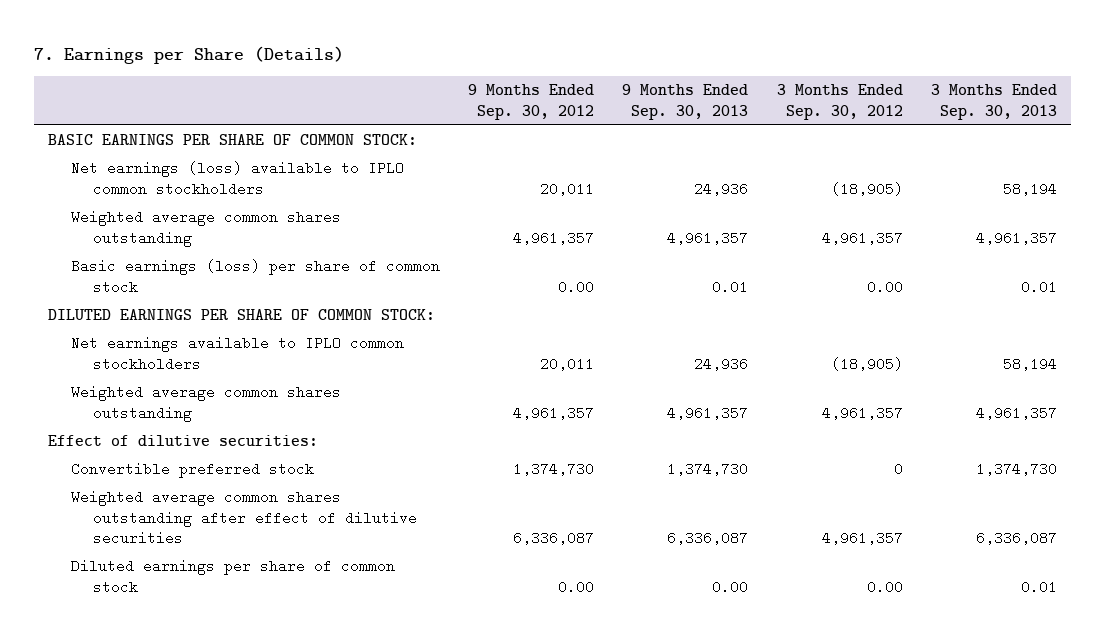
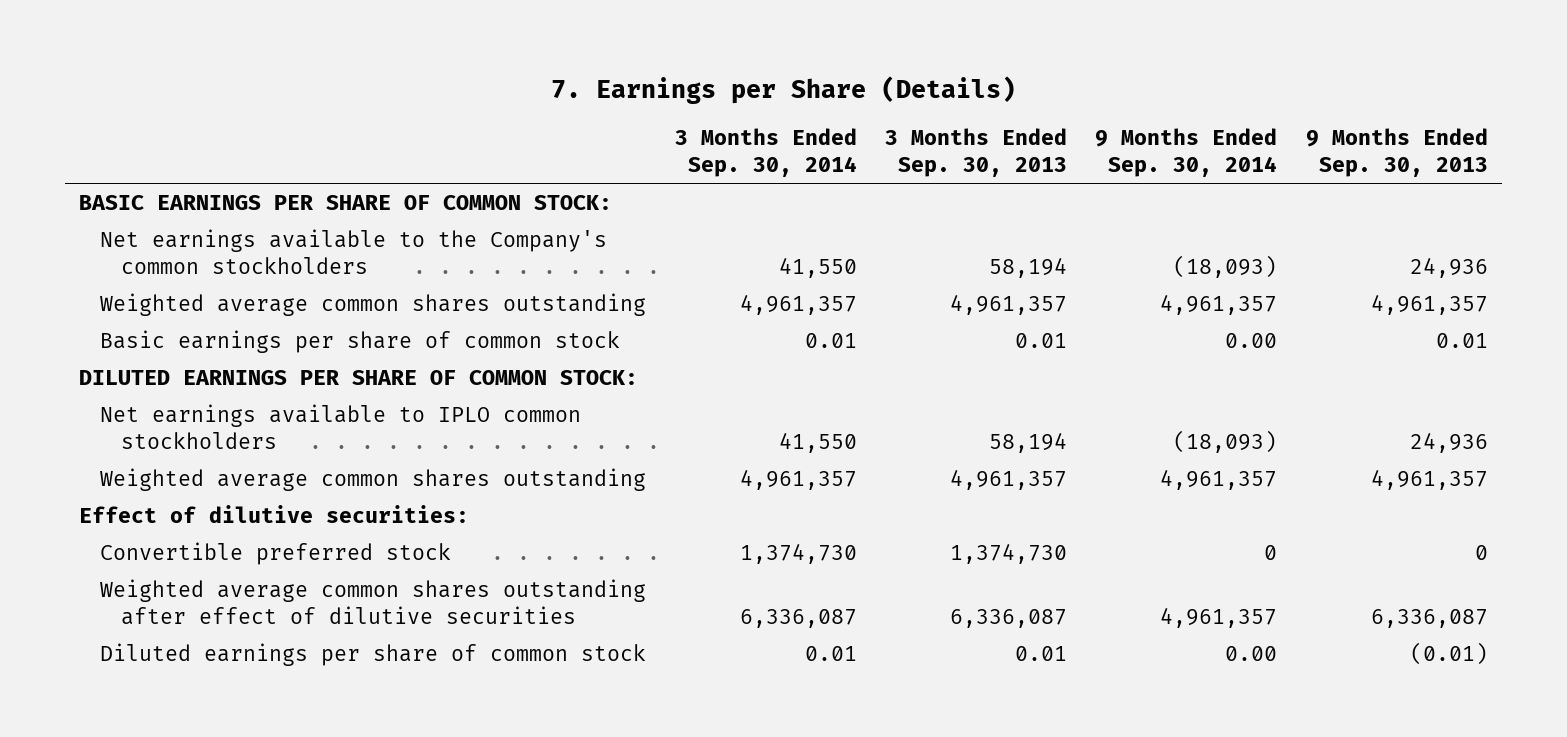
[468,84,595,120] 9 Months Ended Sep. 30, 2012 -> none
[776,84,903,120] 3 Months Ended Sep. 30, 2012 -> none
none -> [674,127,857,177] 3 Months Ended Sep. 30, 2014
none -> [1095,127,1278,177] 9 Months Ended Sep. 30, 2014
[70,161,404,196] Net earnings (loss) available to IPLO common stockholders -> [100,229,608,275] Net earnings available to the Company's common stockholders
[70,259,440,294] Basic earnings (loss) per share of common stock -> [100,330,621,354] Basic earnings per share of common stock
[667,462,749,477] 1,374,730 -> [1474,545,1488,561] 0
[712,579,749,594] 0.00 -> [1409,642,1488,666] (0.01)

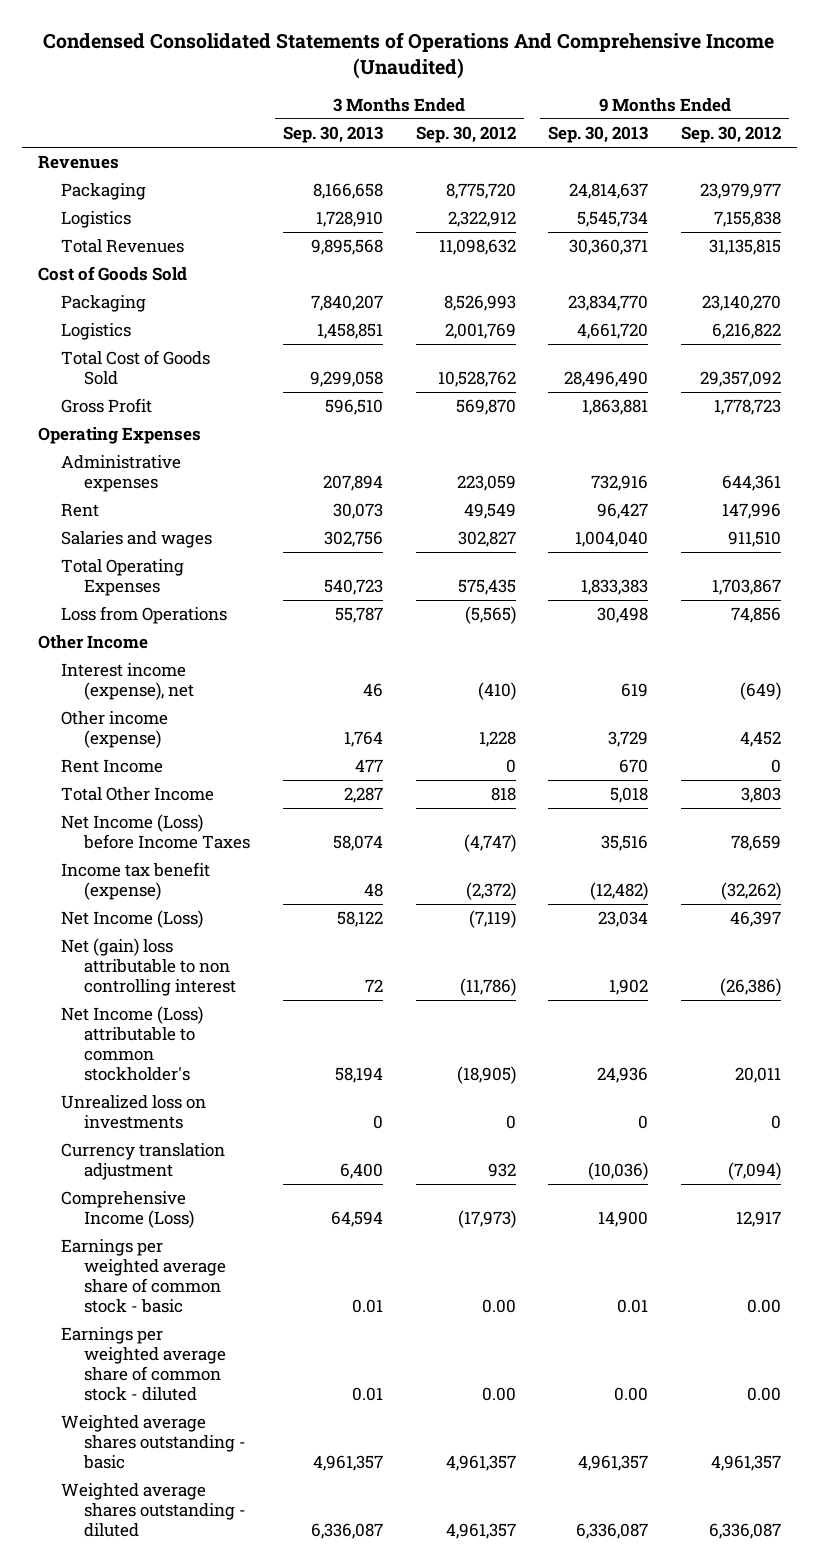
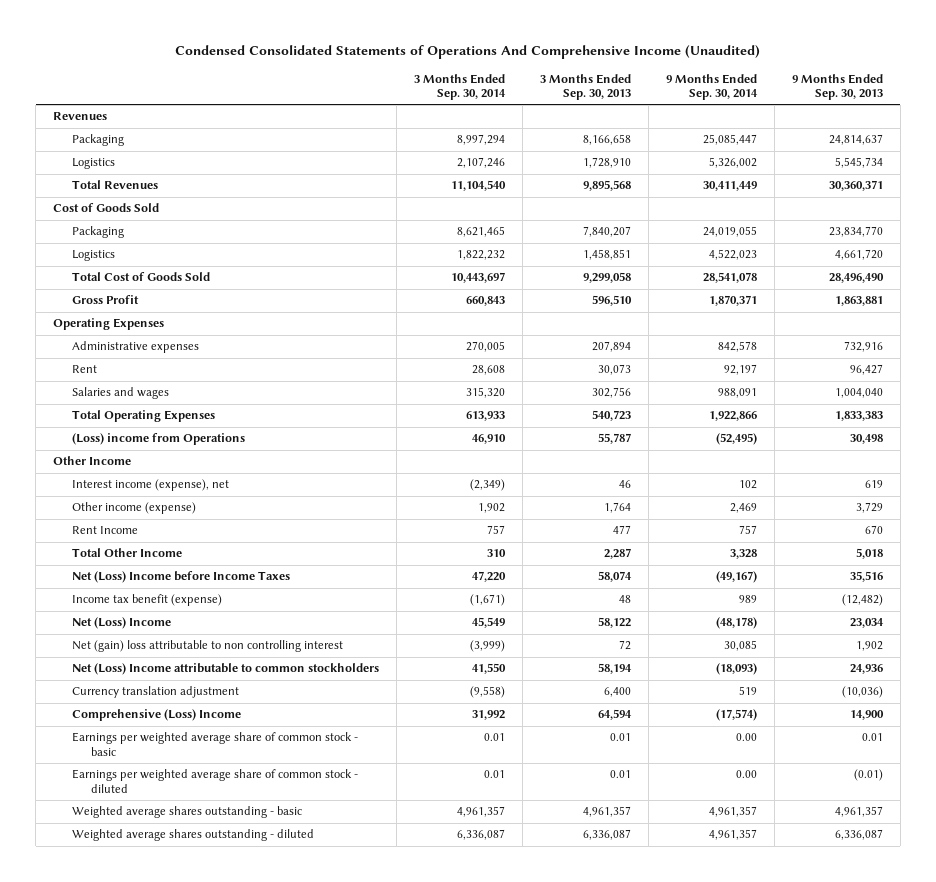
[415,126,516,144] Sep. 30, 2012 -> none
[680,126,781,144] Sep. 30, 2012 -> none
none -> [414,73,507,101] 3 Months Ended Sep. 30, 2014
none -> [666,73,759,101] 9 Months Ended Sep. 30, 2014
[61,606,228,625] Loss from Operations -> [72,433,246,446] (Loss) income from Operations
[61,814,251,850] Net Income (Loss) before Income Taxes -> [72,571,291,584] Net (Loss) Income before Income Taxes
[61,910,204,929] Net Income (Loss) -> [72,617,172,630] Net (Loss) Income
[61,1095,207,1130] Unrealized loss on investments -> none
[61,1006,204,1082] Net Income (Loss) attributable to common stockholder's -> [72,663,380,676] Net (Loss) Income attributable to common stockholders
[61,1191,195,1229] Comprehensive Income (Loss) -> [72,709,242,722] Comprehensive (Loss) Income
[614,1387,649,1402] 0.00 -> [853,769,883,782] (0.01)

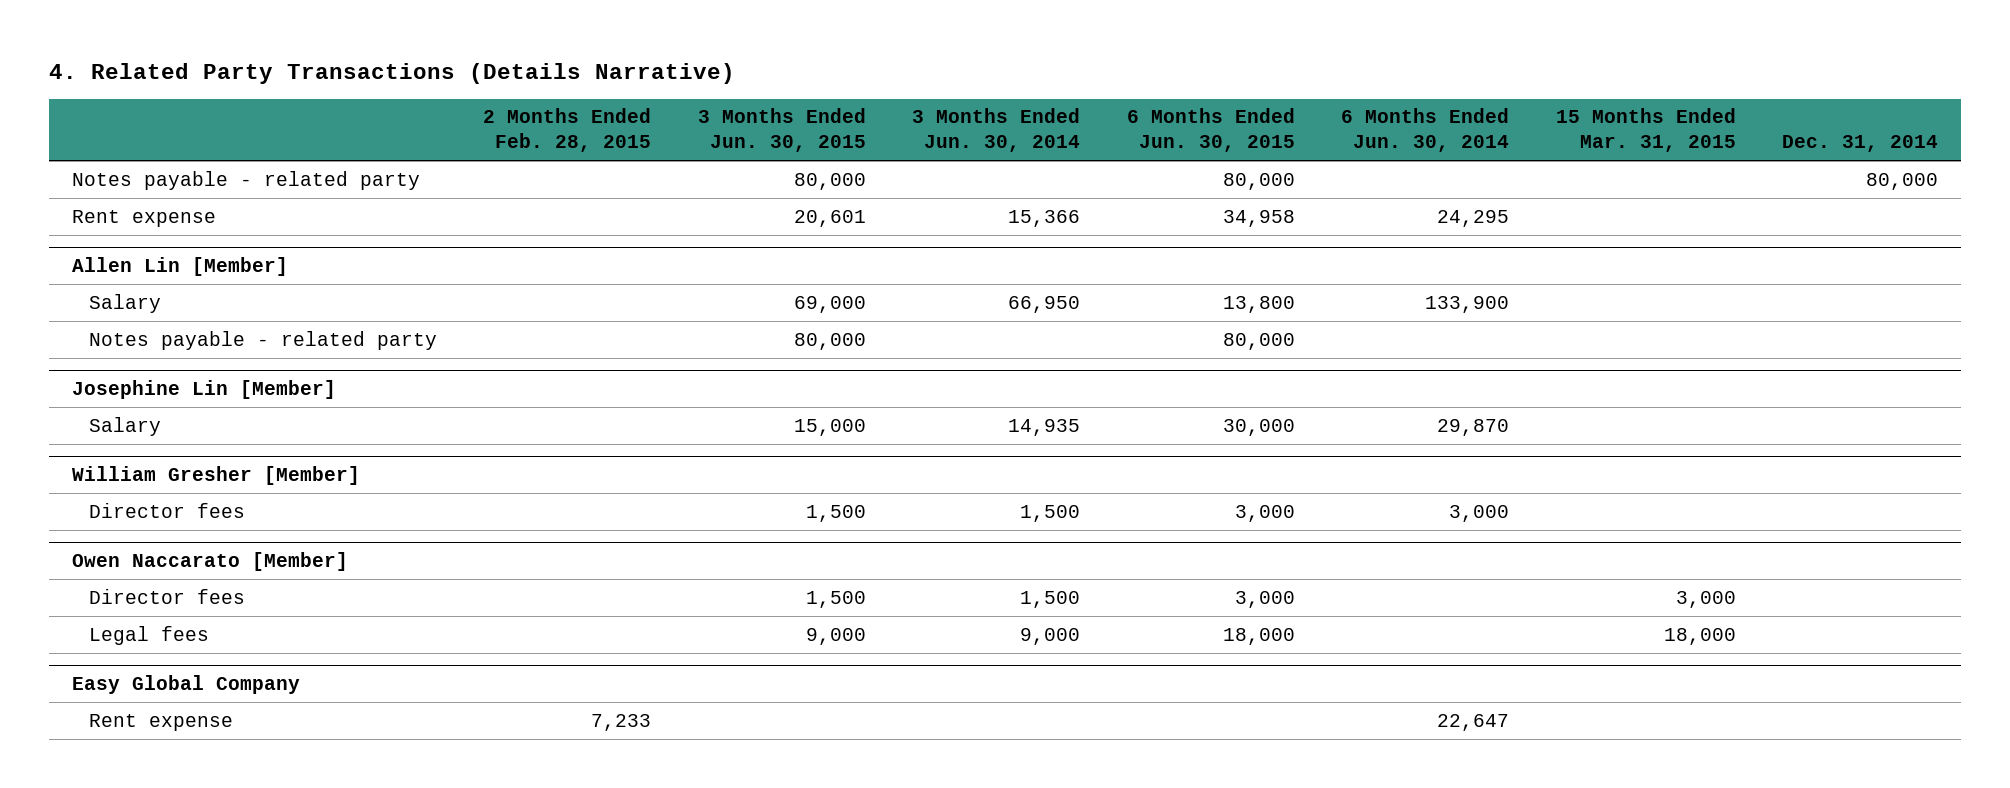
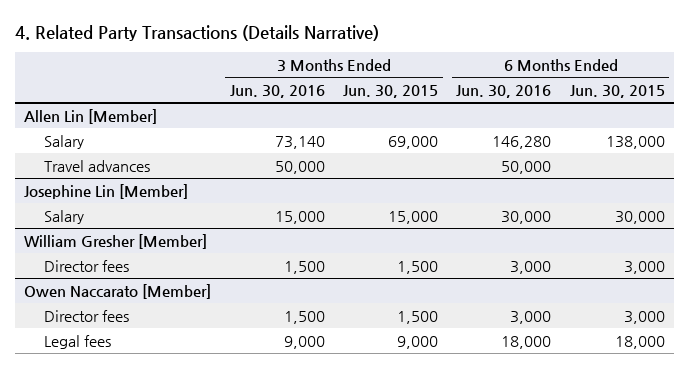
[483,108,652,153] 2 Months Ended Feb. 28, 2015 -> none
[912,108,1081,153] 3 Months Ended Jun. 30, 2014 -> none
[1341,108,1510,153] 6 Months Ended Jun. 30, 2014 -> none
[1555,108,1736,153] 15 Months Ended Mar. 31, 2015 -> none
[1782,135,1939,153] Dec. 31, 2014 -> none
none -> [229,84,325,98] Jun. 30, 2016
none -> [456,84,552,98] Jun. 30, 2016
[72,170,421,190] Notes payable - related party -> none
[72,209,217,227] Rent expense -> none
[88,330,437,350] Notes payable - related party -> none
[1222,295,1295,313] 13,800 -> [605,135,665,149] 138,000
none -> [43,159,150,172] Travel advances
[72,675,301,695] Easy Global Company -> none
[88,713,233,731] Rent expense -> none

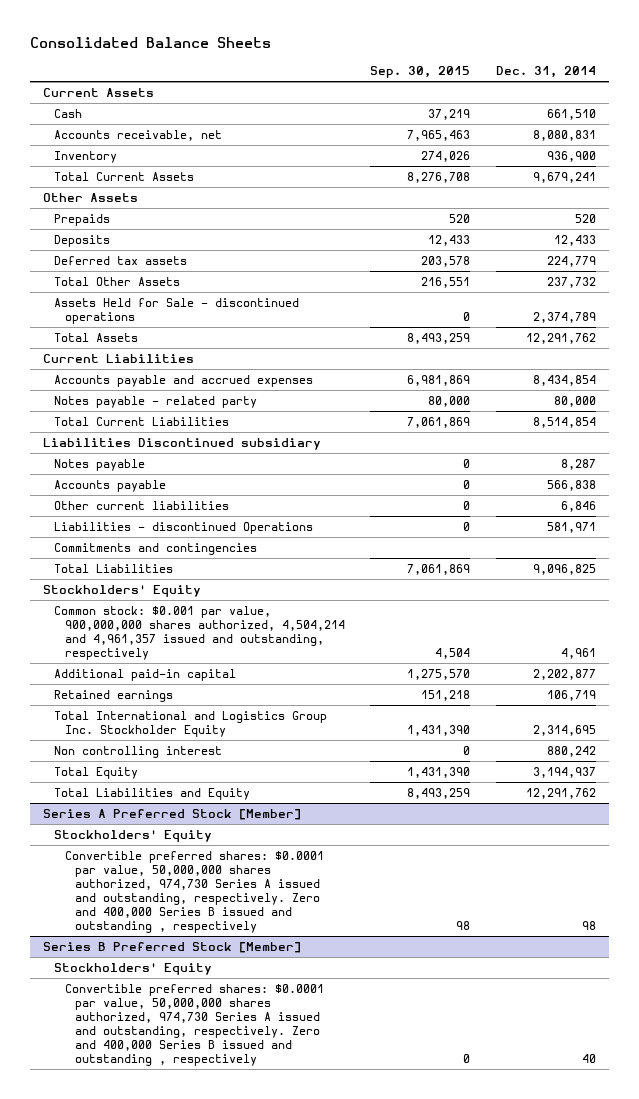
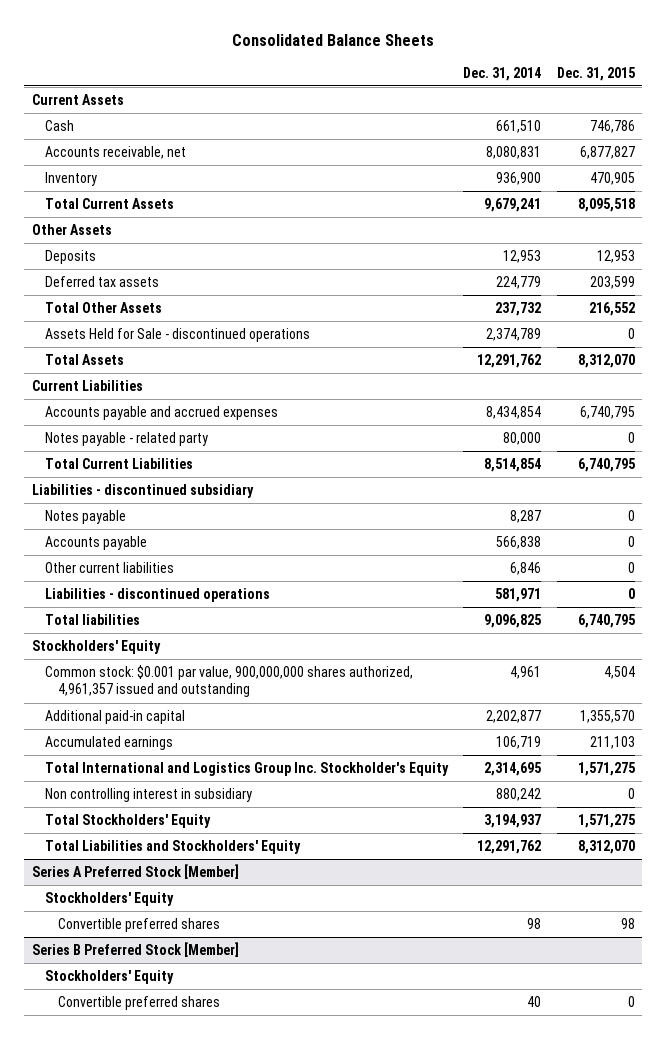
[370,65,471,78] Sep. 30, 2015 -> none
none -> [556,66,635,81] Dec. 31, 2015
[53,214,110,227] Prepaids -> none
[553,235,596,247] 12,433 -> [503,250,542,264] 12,953
[42,438,321,451] Liabilities Discontinued subsidiary -> [31,484,254,499] Liabilities - discontinued subsidiary
[53,543,257,556] Commitments and contingencies -> none
[53,522,313,535] Liabilities - discontinued Operations -> [44,588,270,603] Liabilities - discontinued operations
[53,564,173,574] Total Liabilities -> [44,614,140,626] Total liabilities
[53,606,345,661] Common stock: $0.001 par value, 900,000,000 shares authorized, 4,504,214 and 4,961,357 issued and outstanding, respectively -> [44,665,413,698] Common stock: $0.001 par value, 900,000,000 shares authorized, 4,961,357 issued and outstanding
[53,690,173,703] Retained earnings -> [44,736,173,751] Accumulated earnings
[53,711,327,738] Total International and Logistics Group Inc. Stockholder Equity -> [44,762,449,777] Total International and Logistics Group Inc. Stockholder's Equity
[53,746,222,759] Non controlling interest -> [44,788,252,803] Non controlling interest in subsidiary
[53,767,138,780] Total Equity -> [44,814,211,829] Total Stockholders' Equity
[53,788,250,801] Total Liabilities and Equity -> [44,840,301,855] Total Liabilities and Stockholders' Equity
[64,851,324,934] Convertible preferred shares: $0.0001 par value, 50,000,000 shares authorized, 974,730 Series A issued and outstanding, respectively. Zero and 400,000 Series B issued and outstanding , respectively -> [57,918,220,933] Convertible preferred shares
[64,984,324,1067] Convertible preferred shares: $0.0001 par value, 50,000,000 shares authorized, 974,730 Series A issued and outstanding, respectively. Zero and 400,000 Series B issued and outstanding , respectively -> [57,996,220,1011] Convertible preferred shares

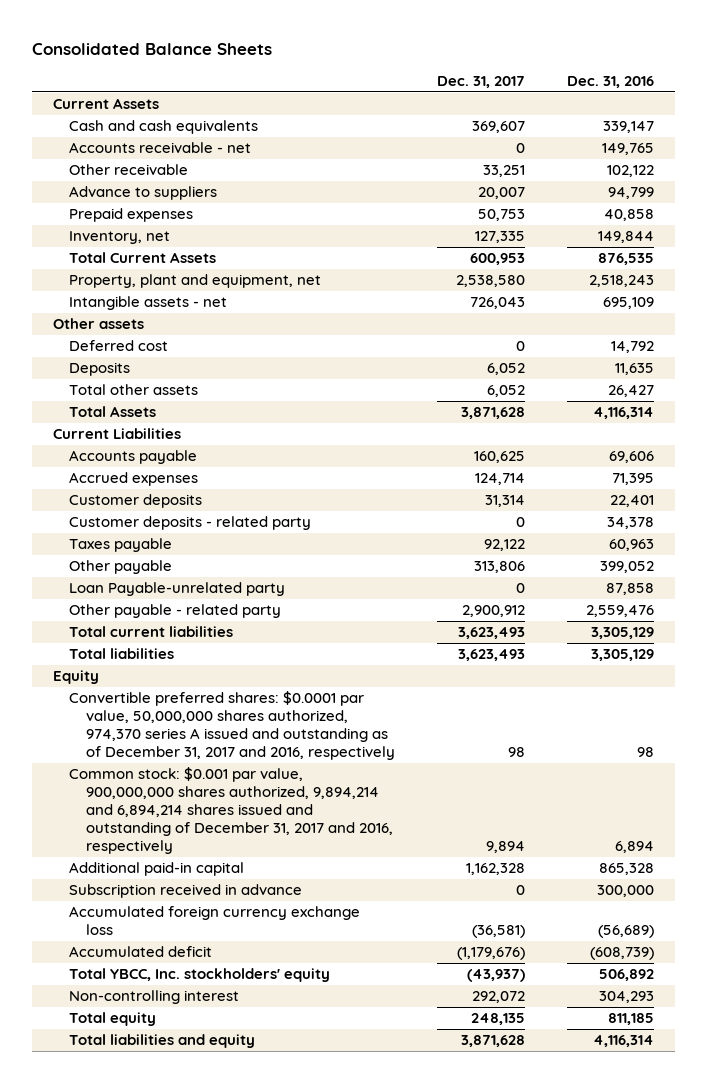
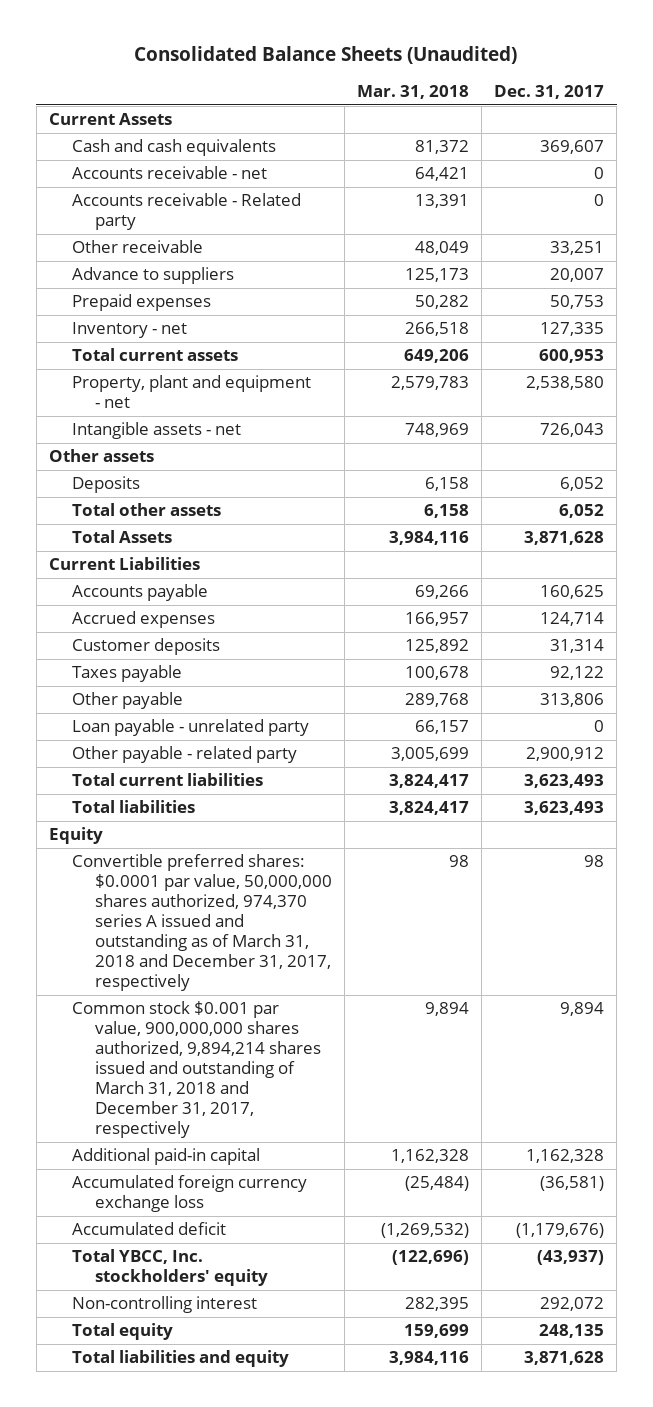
[31,42,272,55] Consolidated Balance Sheets -> [134,46,518,65] Consolidated Balance Sheets (Unaudited)
[566,75,654,88] Dec. 31, 2016 -> none
none -> [356,84,469,99] Mar. 31, 2018
none -> [71,193,301,231] Accounts receivable - Related party
[69,231,171,245] Inventory, net -> [71,322,187,339] Inventory - net
[69,252,217,264] Total Current Assets -> [71,348,238,362] Total current assets
[69,274,322,289] Property, plant and equipment, net -> [71,375,311,409] Property, plant and equipment - net
[69,340,169,352] Deferred cost -> none
[69,516,312,531] Customer deposits - related party -> none
[69,582,286,597] Loan Payable-unrelated party -> [71,719,309,737] Loan payable - unrelated party
[69,691,395,761] Convertible preferred shares: $0.0001 par value, 50,000,000 shares authorized, 974,370 series A issued and outstanding as of December 31, 2017 and 2016, respectively -> [71,854,332,991] Convertible preferred shares: $0.0001 par value, 50,000,000 shares authorized, 974,370 series A issued and outstanding as of March 31, 2018 and December 31, 2017, respectively
[69,767,393,855] Common stock: $0.001 par value, 900,000,000 shares authorized, 9,894,214 and 6,894,214 shares issued and outstanding of December 31, 2017 and 2016, respectively -> [71,1001,321,1138] Common stock $0.001 par value, 900,000,000 shares authorized, 9,894,214 shares issued and outstanding of March 31, 2018 and December 31, 2017, respectively
[69,884,303,899] Subscription received in advance -> none

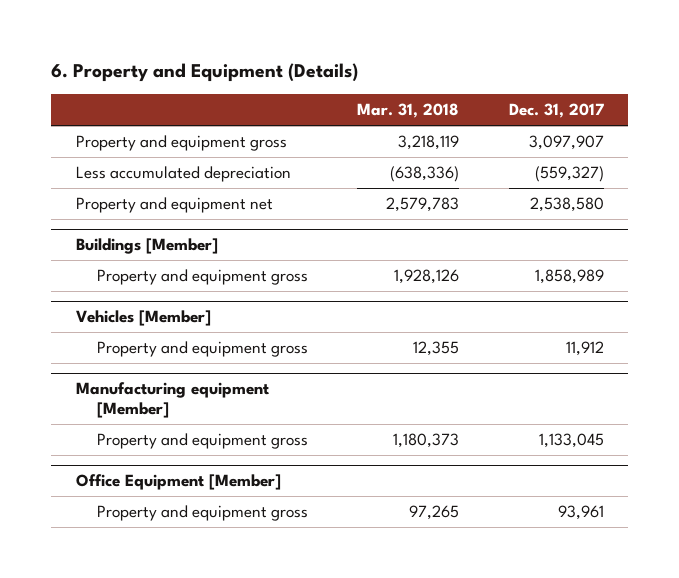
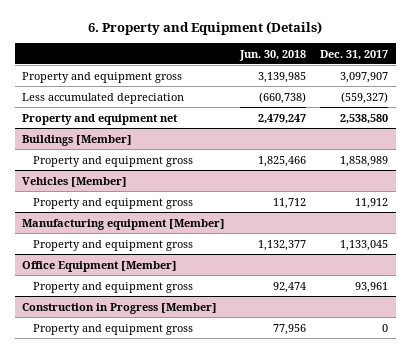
[357,103,460,119] Mar. 31, 2018 -> none
none -> [238,49,306,61] Jun. 30, 2018
none -> [21,302,217,314] Construction in Progress [Member]
none -> [33,323,194,335] Property and equipment gross

